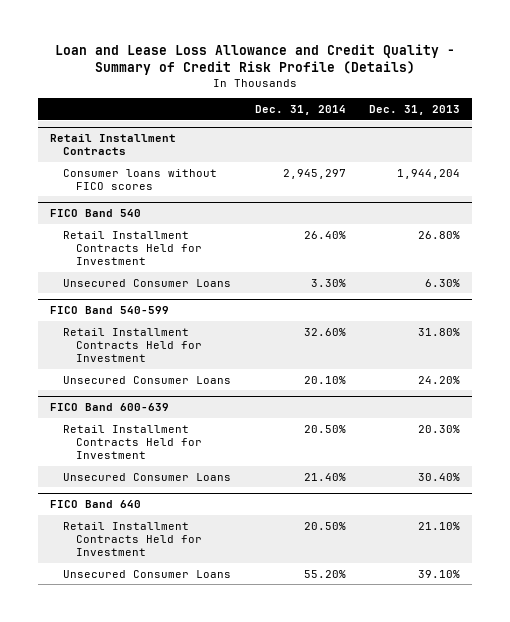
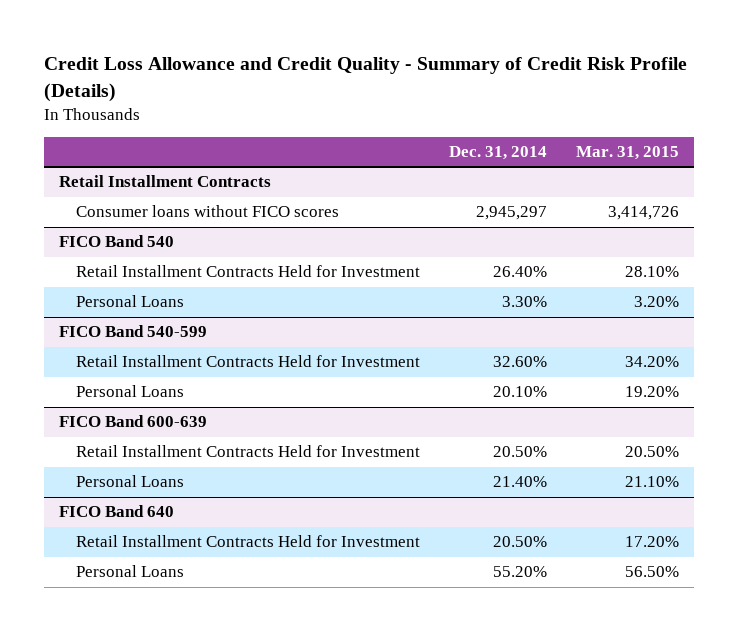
[55,44,456,76] Loan and Lease Loss Allowance and Credit Quality - Summary of Credit Risk Profile (Details) -> [43,57,687,102] Credit Loss Allowance and Credit Quality - Summary of Credit Risk Profile (Details)
[369,104,461,115] Dec. 31, 2013 -> none
none -> [576,146,680,161] Mar. 31, 2015
[62,278,231,287] Unsecured Consumer Loans -> [75,295,184,308] Personal Loans
[62,375,231,384] Unsecured Consumer Loans -> [75,385,184,398] Personal Loans
[62,472,231,481] Unsecured Consumer Loans -> [75,475,184,488] Personal Loans
[62,569,231,578] Unsecured Consumer Loans -> [75,565,184,578] Personal Loans

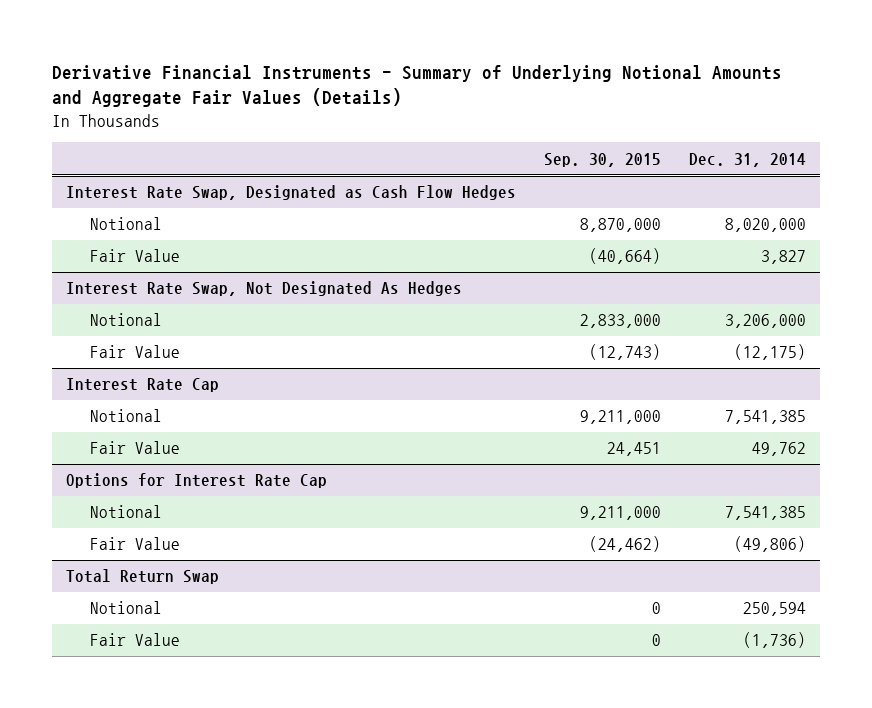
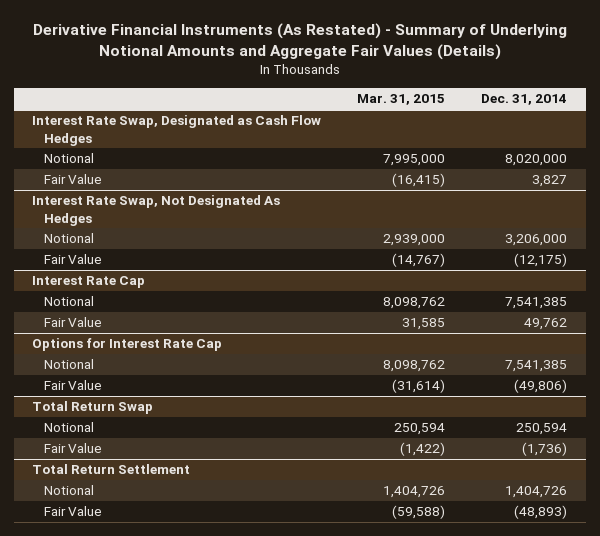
[51,64,782,108] Derivative Financial Instruments - Summary of Underlying Notional Amounts and Aggregate Fair Values (Details) -> [32,23,567,61] Derivative Financial Instruments (As Restated) - Summary of Underlying Notional Amounts and Aggregate Fair Values (Details)
[544,152,662,167] Sep. 30, 2015 -> none
none -> [357,94,446,106] Mar. 31, 2015
none -> [32,464,191,475] Total Return Settlement
none -> [43,485,94,496] Notional
none -> [43,506,102,517] Fair Value

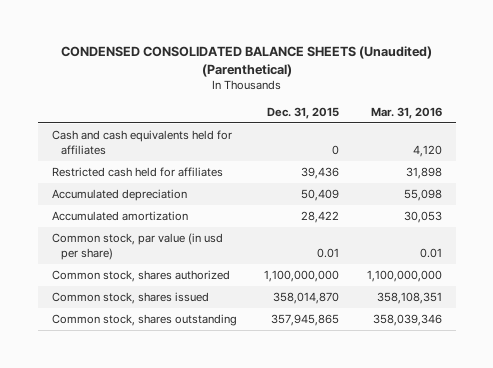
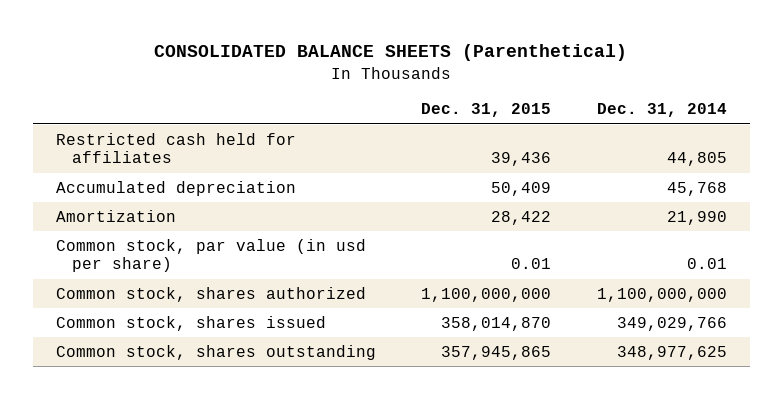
[60,45,432,77] CONDENSED CONSOLIDATED BALANCE SHEETS (Unaudited) (Parenthetical) -> [154,44,628,62] CONSOLIDATED BALANCE SHEETS (Parenthetical)
[370,106,442,119] Mar. 31, 2016 -> none
none -> [597,103,728,118] Dec. 31, 2014
[51,130,232,156] Cash and cash equivalents held for affiliates -> none
[51,211,188,222] Accumulated amortization -> [55,209,176,222] Amortization

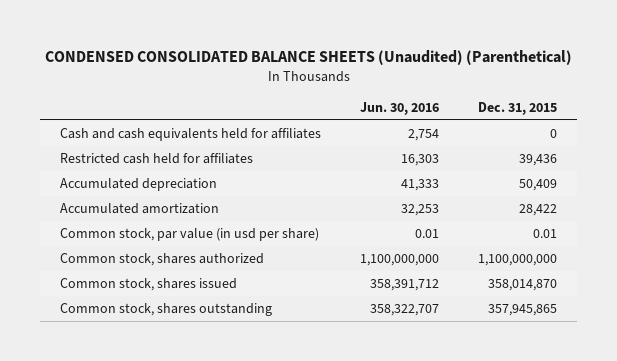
[154,44,628,62] CONSOLIDATED BALANCE SHEETS (Parenthetical) -> [44,49,572,65] CONDENSED CONSOLIDATED BALANCE SHEETS (Unaudited) (Parenthetical)
[597,103,728,118] Dec. 31, 2014 -> none
none -> [360,101,440,115] Jun. 30, 2016
none -> [59,128,321,142] Cash and cash equivalents held for affiliates
[55,209,176,222] Amortization -> [59,203,219,215] Accumulated amortization

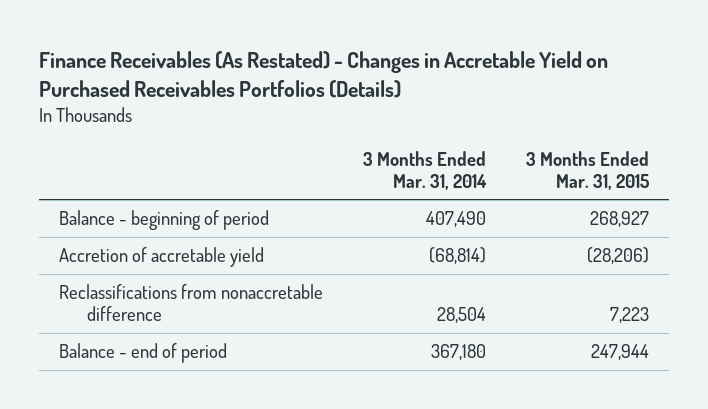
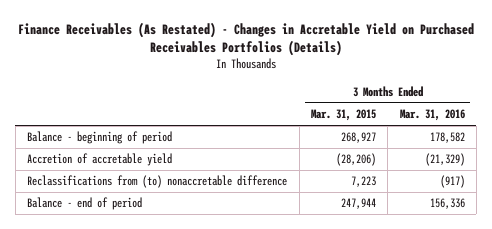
[362,150,487,190] 3 Months Ended Mar. 31, 2014 -> none
none -> [399,109,465,122] Mar. 31, 2016
[58,284,323,322] Reclassifications from nonaccretable difference -> [27,175,288,189] Reclassifications from (to) nonaccretable difference

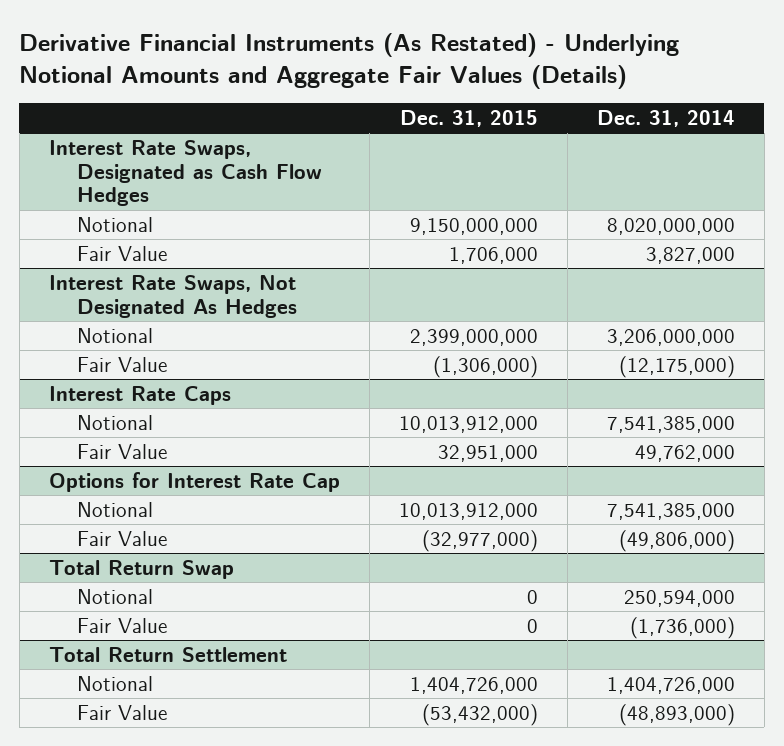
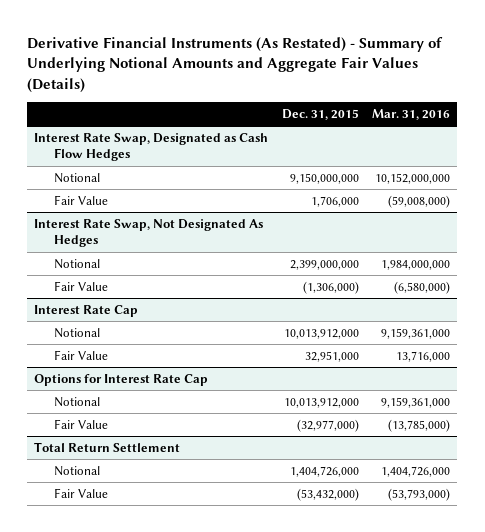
[19,33,680,89] Derivative Financial Instruments (As Restated) - Underlying Notional Amounts and Aggregate Fair Values (Details) -> [27,36,444,93] Derivative Financial Instruments (As Restated) - Summary of Underlying Notional Amounts and Aggregate Fair Values (Details)
[596,109,735,127] Dec. 31, 2014 -> none
none -> [372,108,451,120] Mar. 31, 2016
[48,139,322,207] Interest Rate Swaps, Designated as Cash Flow Hedges -> [34,132,269,162] Interest Rate Swap, Designated as Cash Flow Hedges
[48,274,297,318] Interest Rate Swaps, Not Designated As Hedges -> [34,218,264,248] Interest Rate Swap, Not Designated As Hedges
[48,385,231,405] Interest Rate Caps -> [34,304,139,317] Interest Rate Cap
[48,559,234,579] Total Return Swap -> none
[76,588,153,604] Notional -> none
[76,617,167,633] Fair Value -> none

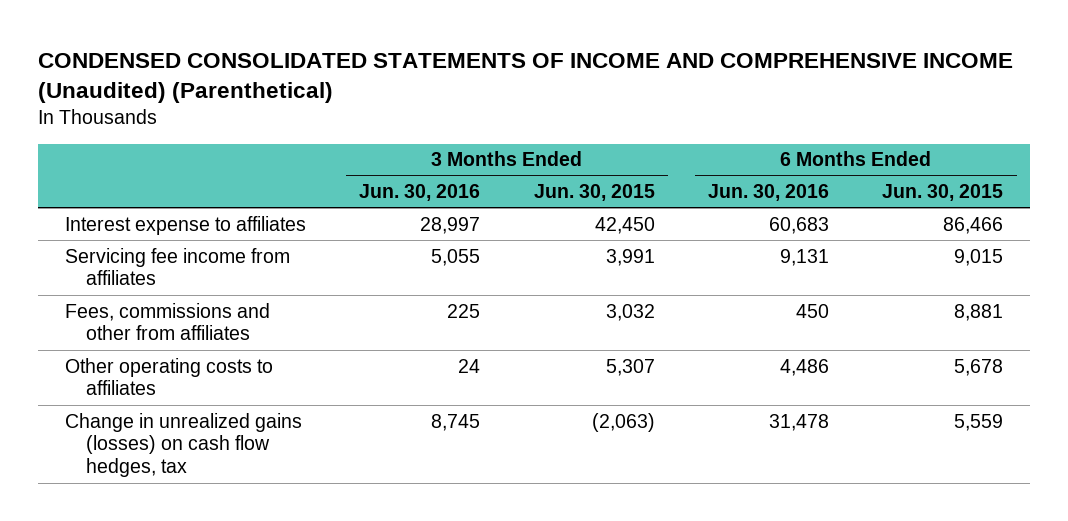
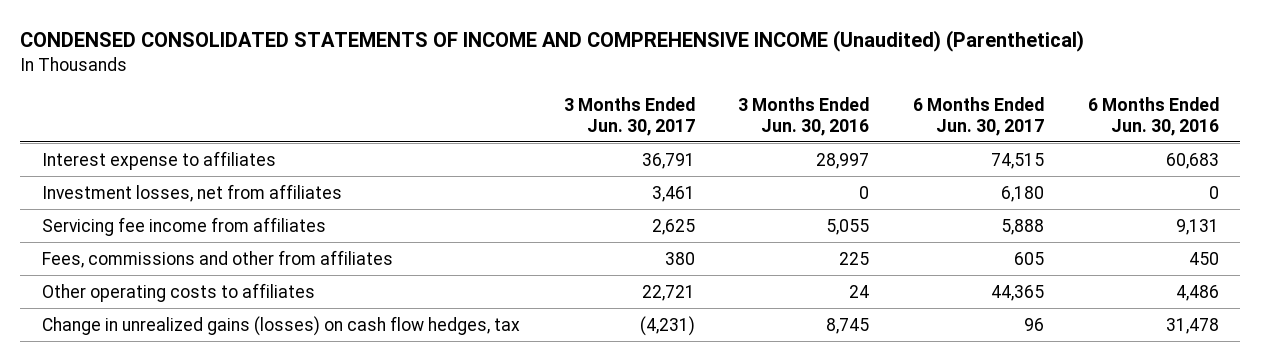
[533,184,655,202] Jun. 30, 2015 -> none
[882,184,1004,202] Jun. 30, 2015 -> none
none -> [563,96,695,136] 3 Months Ended Jun. 30, 2017
none -> [913,96,1045,136] 6 Months Ended Jun. 30, 2017
none -> [42,183,343,202] Investment losses, net from affiliates

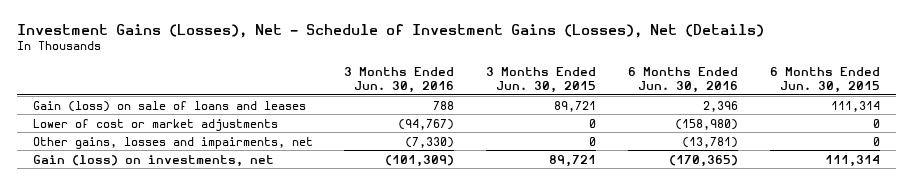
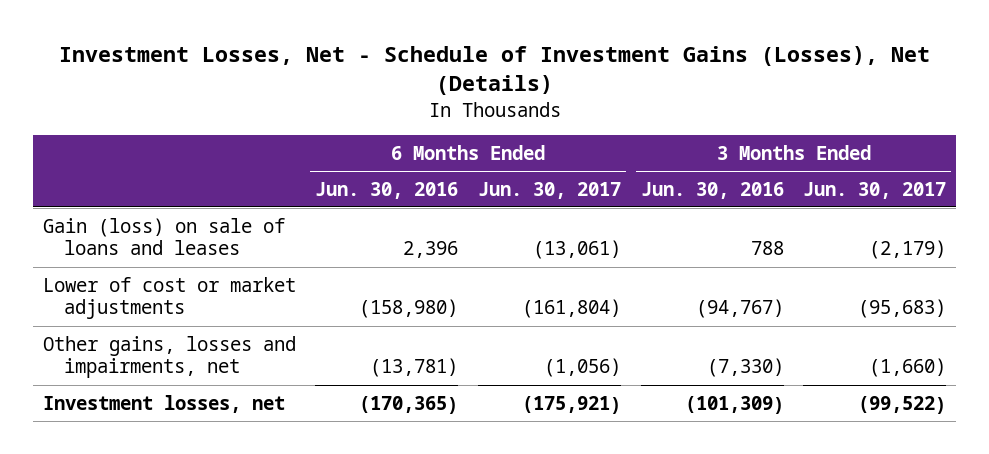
[16,23,764,38] Investment Gains (Losses), Net - Schedule of Investment Gains (Losses), Net (Details) -> [58,45,930,96] Investment Losses, Net - Schedule of Investment Gains (Losses), Net (Details)
[486,66,597,94] 3 Months Ended Jun. 30, 2015 -> none
[769,66,880,94] 6 Months Ended Jun. 30, 2015 -> none
none -> [478,181,622,199] Jun. 30, 2017
none -> [803,181,947,199] Jun. 30, 2017
[32,154,274,167] Gain (loss) on investments, net -> [42,394,285,413] Investment losses, net

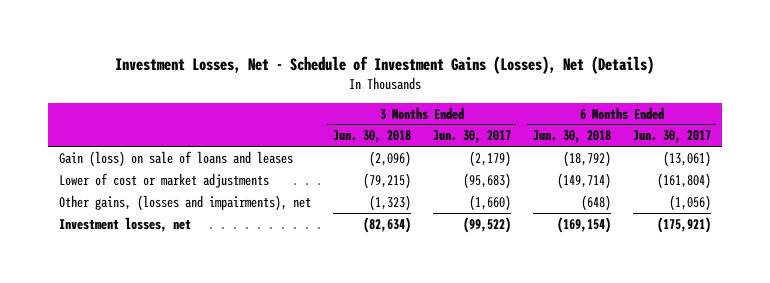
[315,181,459,199] Jun. 30, 2016 -> none
[640,181,784,199] Jun. 30, 2016 -> none
none -> [332,130,411,144] Jun. 30, 2018
none -> [532,130,611,144] Jun. 30, 2018
[42,335,296,379] Other gains, losses and impairments, net -> [58,194,311,211] Other gains, (losses and impairments), net

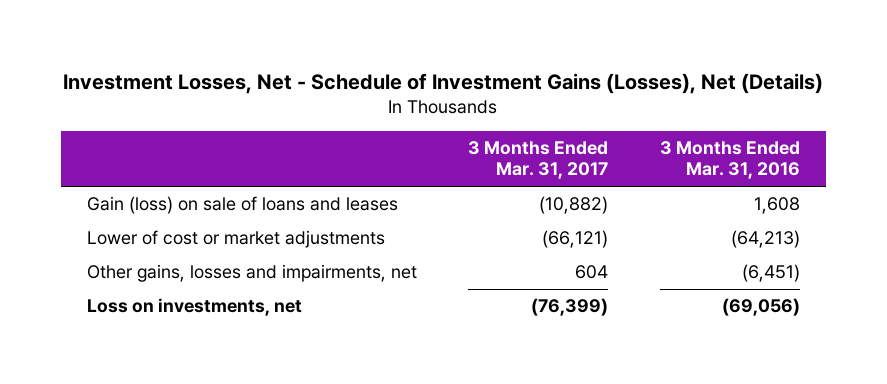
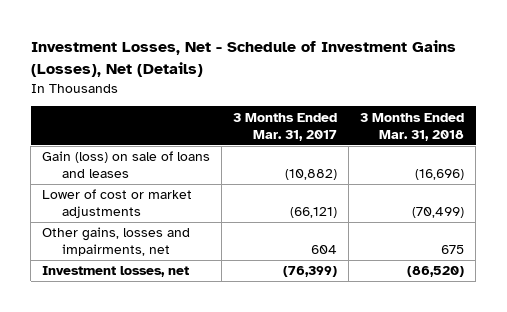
[659,141,800,180] 3 Months Ended Mar. 31, 2016 -> none
none -> [360,112,465,141] 3 Months Ended Mar. 31, 2018
[87,298,303,317] Loss on investments, net -> [42,266,190,278] Investment losses, net

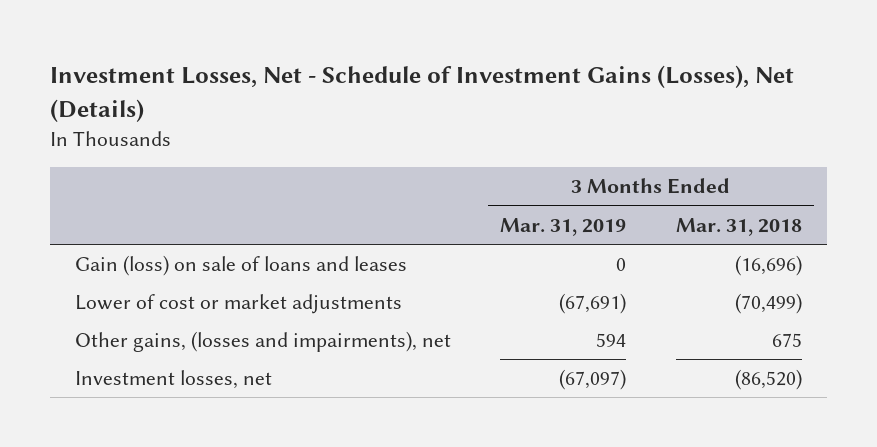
[233,112,338,141] 3 Months Ended Mar. 31, 2017 -> none
none -> [500,217,627,236] Mar. 31, 2019
[42,227,191,257] Other gains, losses and impairments, net -> [74,331,451,353] Other gains, (losses and impairments), net

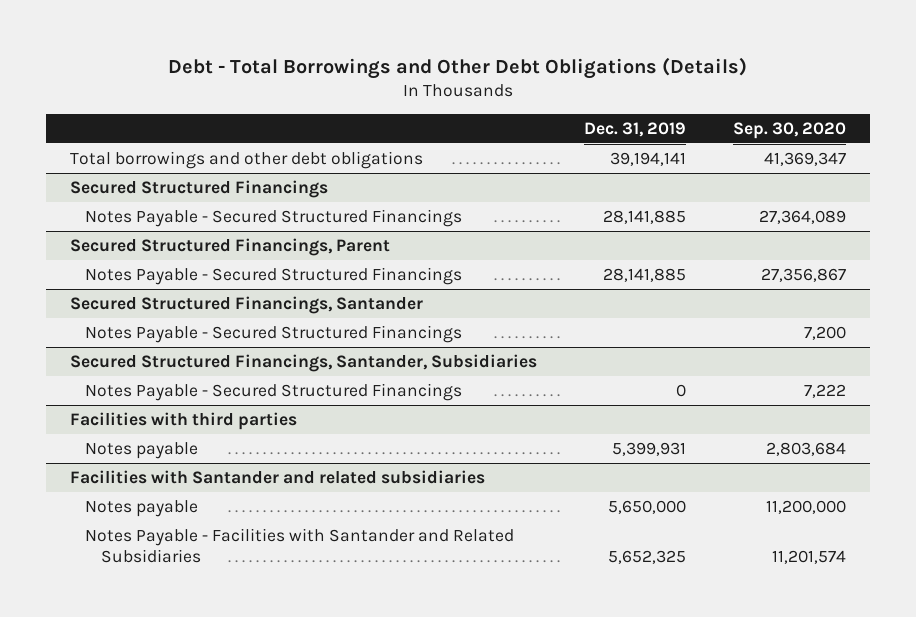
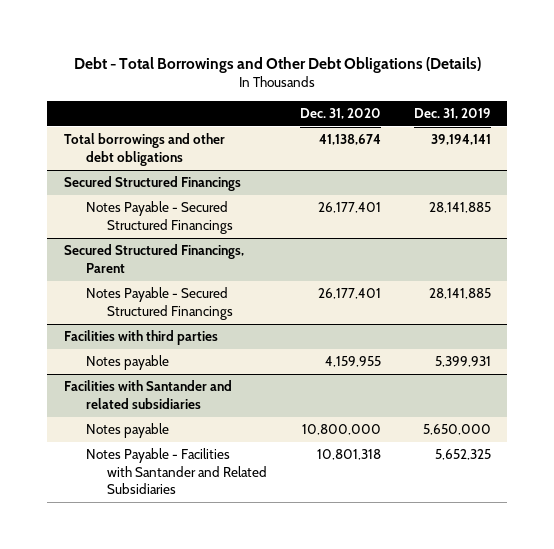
[733,121,847,139] Sep. 30, 2020 -> none
none -> [300,107,382,119] Dec. 31, 2020
[69,295,423,314] Secured Structured Financings, Santander -> none
[85,324,463,343] Notes Payable - Secured Structured Financings -> none
[69,353,537,372] Secured Structured Financings, Santander, Subsidiaries -> none
[85,382,463,401] Notes Payable - Secured Structured Financings -> none

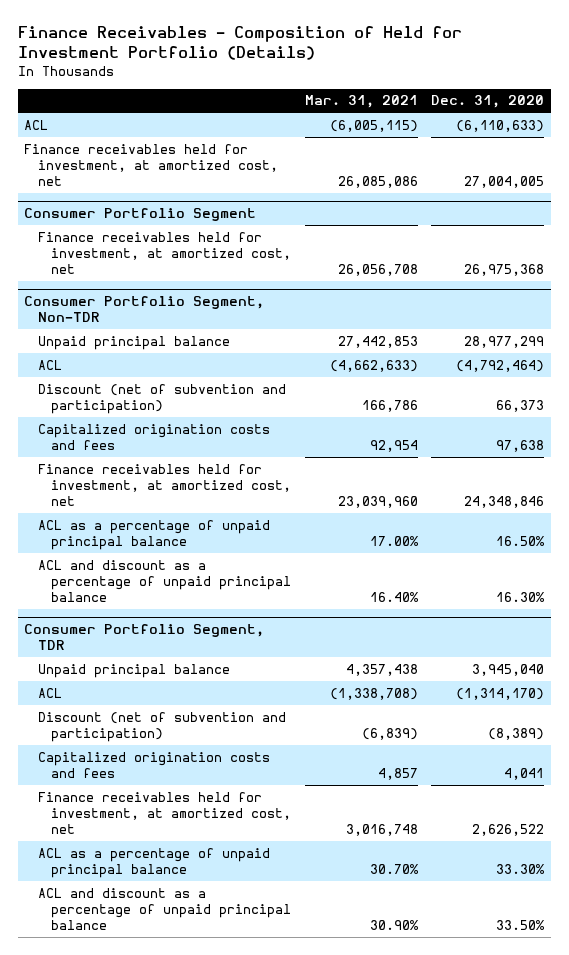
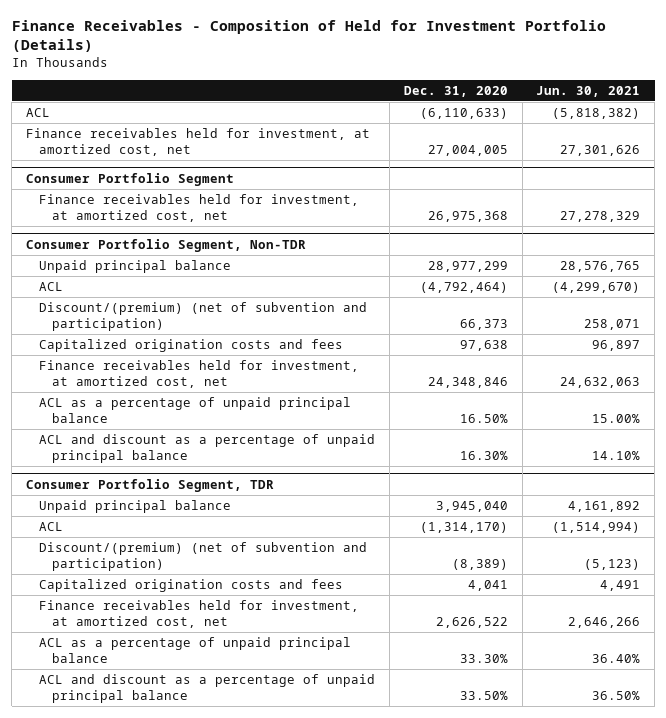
[304,95,418,109] Mar. 31, 2021 -> none
none -> [536,85,641,97] Jun. 30, 2021
[37,383,286,414] Discount (net of subvention and participation) -> [39,302,368,331] Discount/(premium) (net of subvention and participation)
[37,711,286,742] Discount (net of subvention and participation) -> [39,542,368,571] Discount/(premium) (net of subvention and participation)

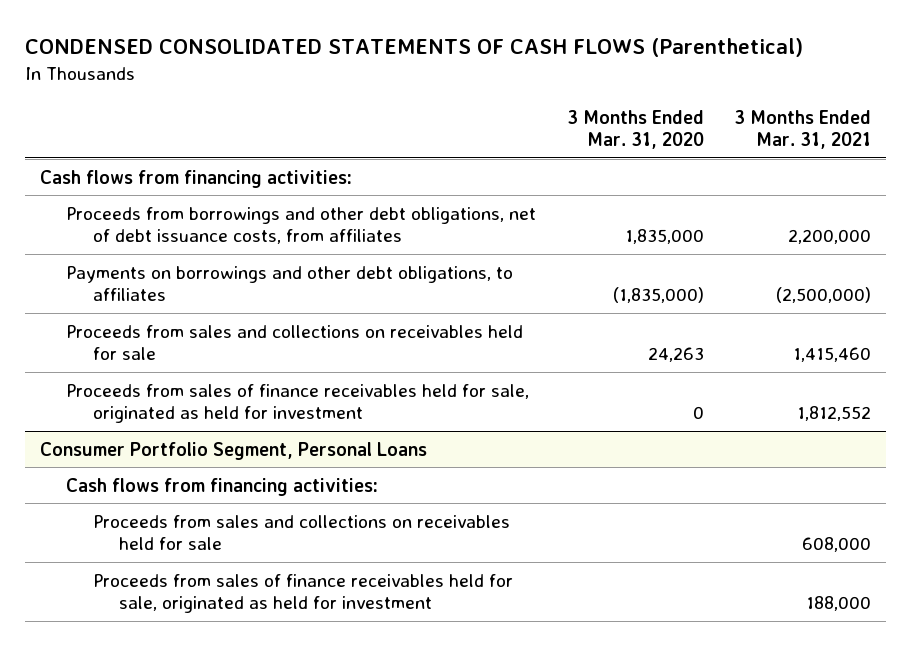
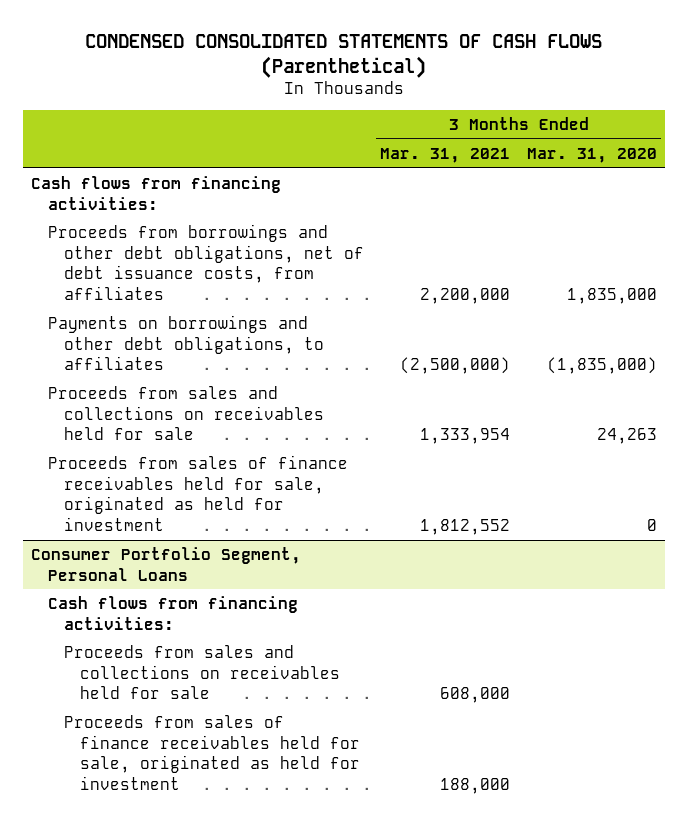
[792,347,871,363] 1,415,460 -> [420,428,511,445] 1,333,954

